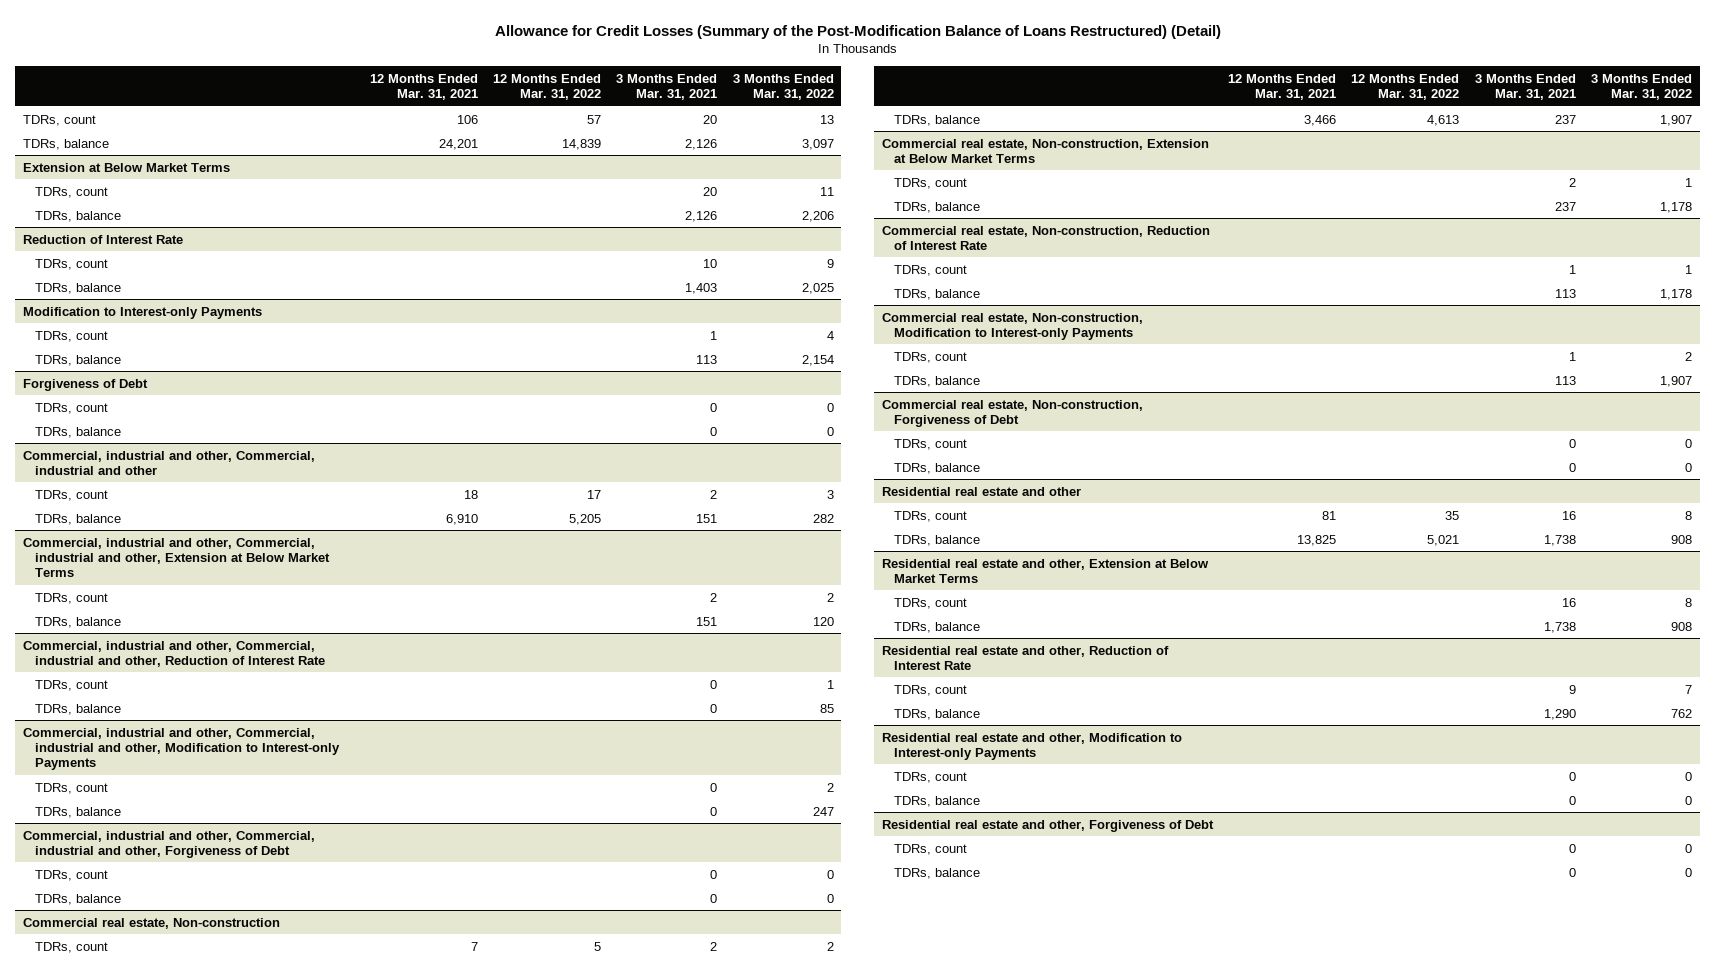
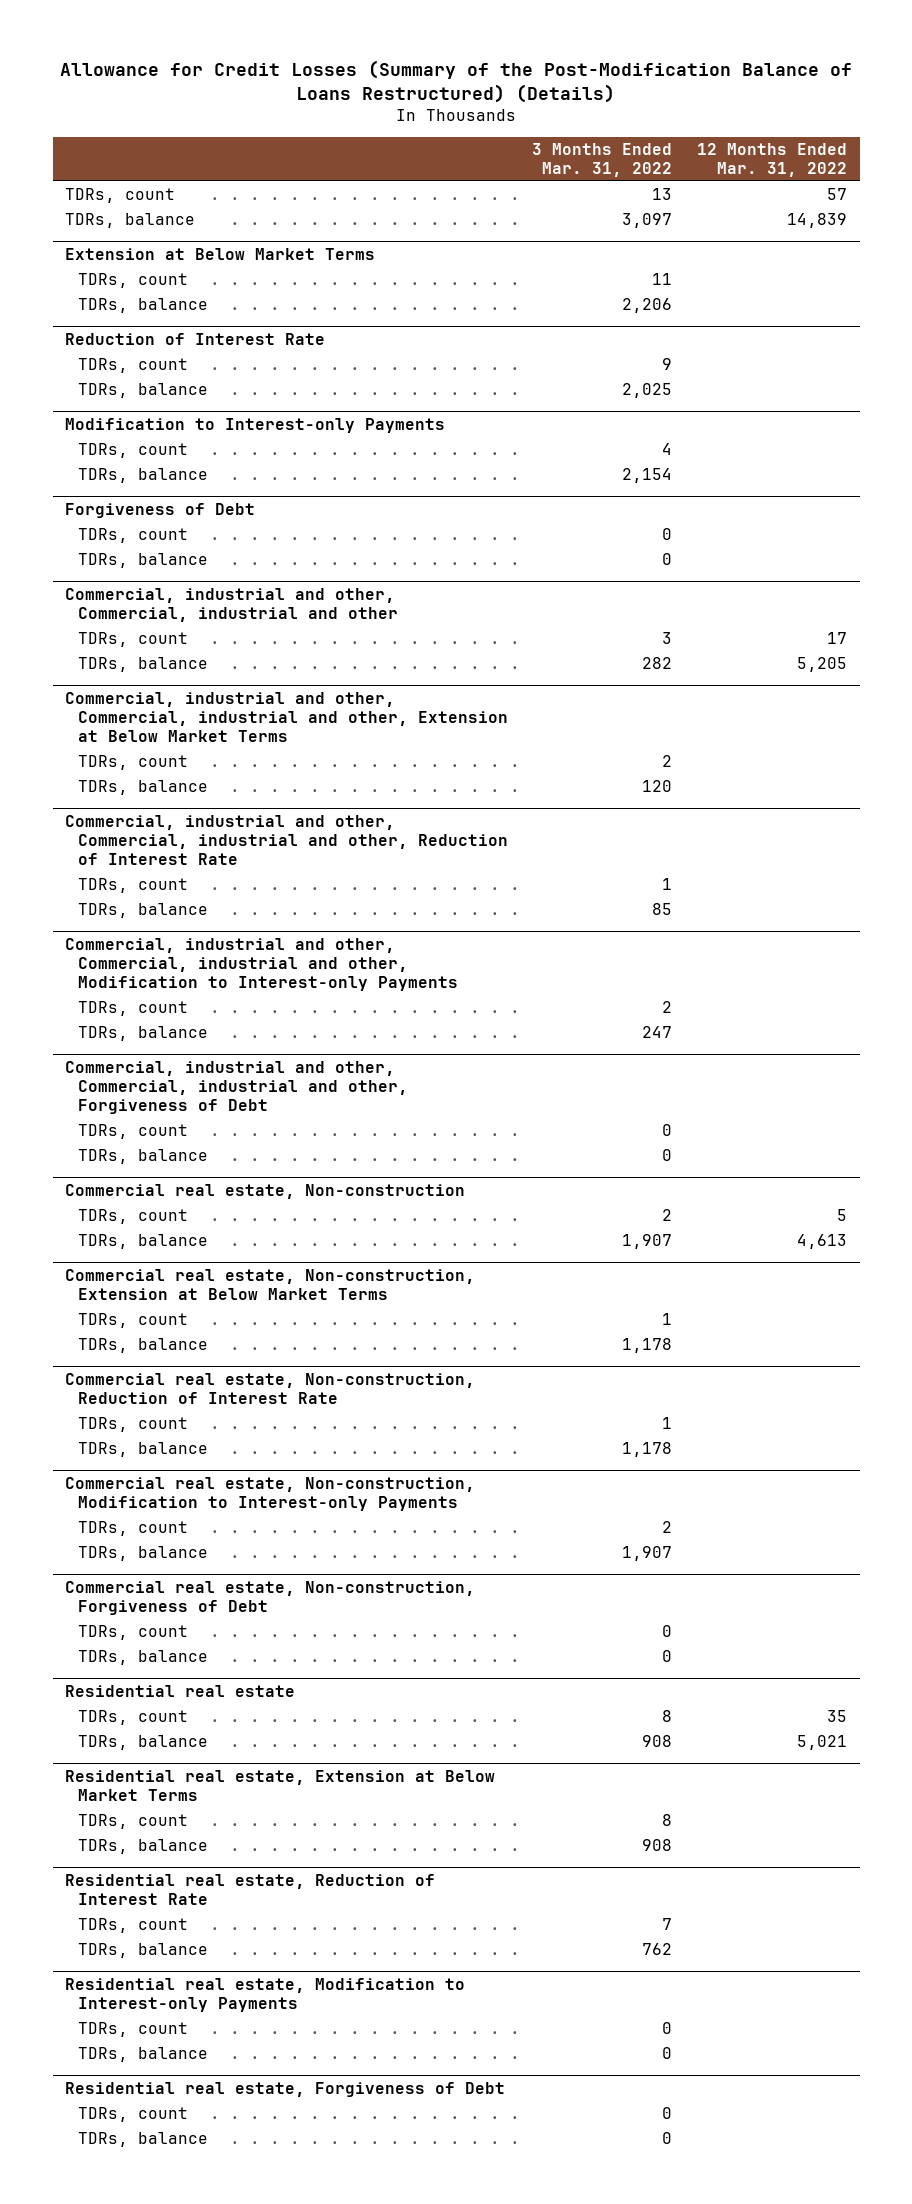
[494,24,1221,39] Allowance for Credit Losses (Summary of the Post-Modification Balance of Loans Restructured) (Detail) -> [60,60,853,104] Allowance for Credit Losses (Summary of the Post-Modification Balance of Loans Restructured) (Details)
[369,73,478,100] 12 Months Ended Mar. 31, 2021 -> none
[616,73,718,100] 3 Months Ended Mar. 31, 2021 -> none
[881,486,1081,496] Residential real estate and other -> [64,1684,295,1697] Residential real estate
[881,558,1209,583] Residential real estate and other, Extension at Below Market Terms -> [64,1769,495,1801] Residential real estate, Extension at Below Market Terms
[881,645,1169,670] Residential real estate and other, Reduction of Interest Rate -> [64,1873,435,1905] Residential real estate, Reduction of Interest Rate
[881,732,1182,760] Residential real estate and other, Modification to Interest-only Payments -> [64,1977,465,2012] Residential real estate, Modification to Interest-only Payments
[881,819,1214,832] Residential real estate and other, Forgiveness of Debt -> [64,2081,505,2097] Residential real estate, Forgiveness of Debt

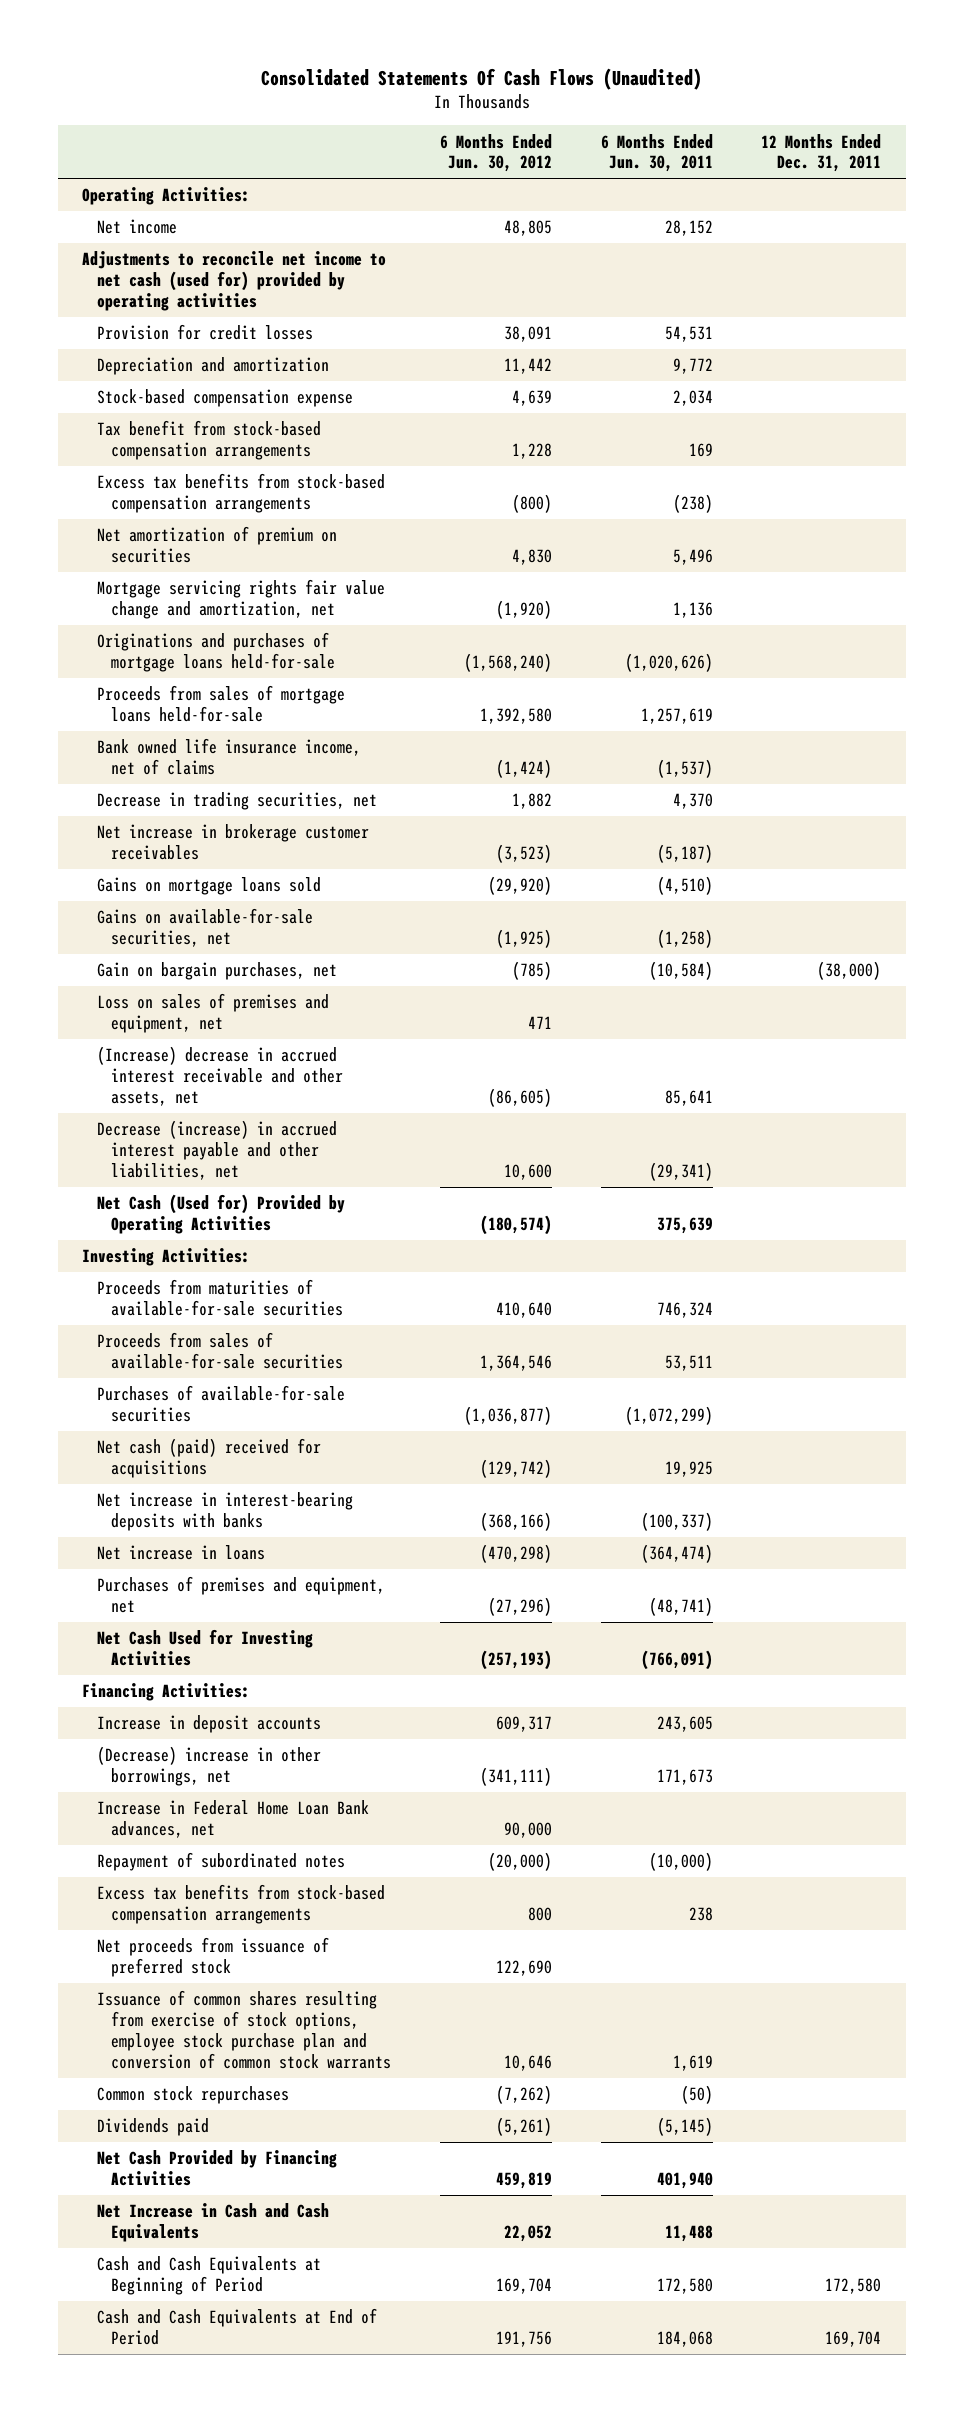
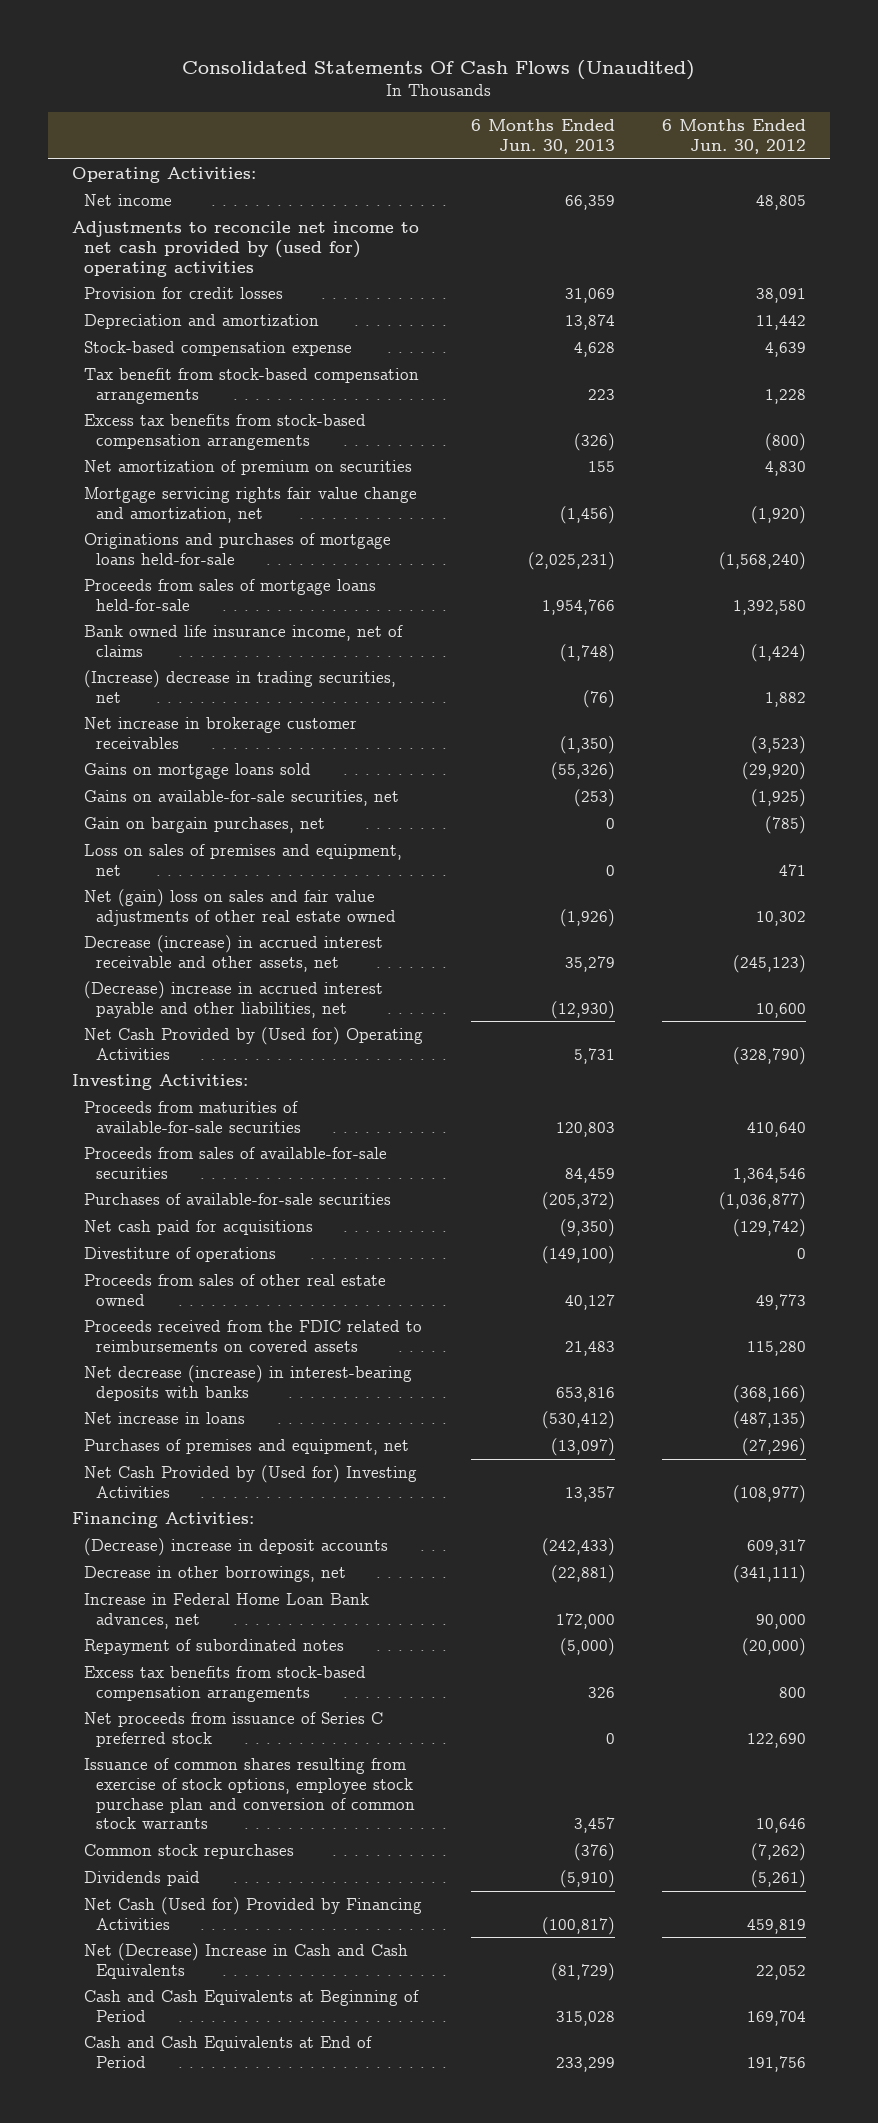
[600,133,713,173] 6 Months Ended Jun. 30, 2011 -> none
[761,133,882,173] 12 Months Ended Dec. 31, 2011 -> none
none -> [470,119,615,154] 6 Months Ended Jun. 30, 2013
[82,251,387,311] Adjustments to reconcile net income to net cash (used for) provided by operating activities -> [72,220,420,277] Adjustments to reconcile net income to net cash provided by (used for) operating activities
[96,792,377,811] Decrease in trading securities, net -> [84,669,397,703] (Increase) decrease in trading securities, net
none -> [84,888,397,926] Net (gain) loss on sales and fair value adjustments of other real estate owned
[96,1046,344,1106] (Increase) decrease in accrued interest receivable and other assets, net -> [84,934,384,972] Decrease (increase) in accrued interest receivable and other assets, net
[488,1087,553,1107] (86,605) -> [733,954,807,973] (245,123)
[96,1120,337,1180] Decrease (increase) in accrued interest payable and other liabilities, net -> [84,980,384,1018] (Decrease) increase in accrued interest payable and other liabilities, net
[96,1194,345,1234] Net Cash (Used for) Provided by Operating Activities -> [84,1026,424,1060] Net Cash Provided by (Used for) Operating Activities
[480,1214,553,1235] (180,574) -> [733,1046,807,1065] (328,790)
[96,1438,321,1478] Net cash (paid) received for acquisitions -> [84,1219,314,1235] Net cash paid for acquisitions
none -> [84,1246,277,1262] Divestiture of operations
none -> [84,1273,387,1306] Proceeds from sales of other real estate owned
none -> [84,1319,423,1352] Proceeds received from the FDIC related to reimbursements on covered assets
[96,1492,353,1531] Net increase in interest-bearing deposits with banks -> [84,1364,413,1401] Net decrease (increase) in interest-bearing deposits with banks
[480,1544,553,1564] (470,298) -> [733,1410,807,1429] (487,135)
[96,1629,313,1666] Net Cash Used for Investing Activities -> [84,1464,418,1498] Net Cash Provided by (Used for) Investing Activities
[480,1649,553,1670] (257,193) -> [733,1484,807,1503] (108,977)
[96,1715,321,1734] Increase in deposit accounts -> [84,1537,389,1556] (Decrease) increase in deposit accounts
[96,1746,321,1786] (Decrease) increase in other borrowings, net -> [84,1565,347,1582] Decrease in other borrowings, net
[96,1937,329,1977] Net proceeds from issuance of preferred stock -> [84,1711,384,1747] Net proceeds from issuance of Series C preferred stock
[96,2150,337,2186] Net Cash Provided by Financing Activities -> [84,1896,423,1930] Net Cash (Used for) Provided by Financing Activities
[96,2203,329,2242] Net Increase in Cash and Cash Equivalents -> [84,1942,409,1979] Net (Decrease) Increase in Cash and Cash Equivalents

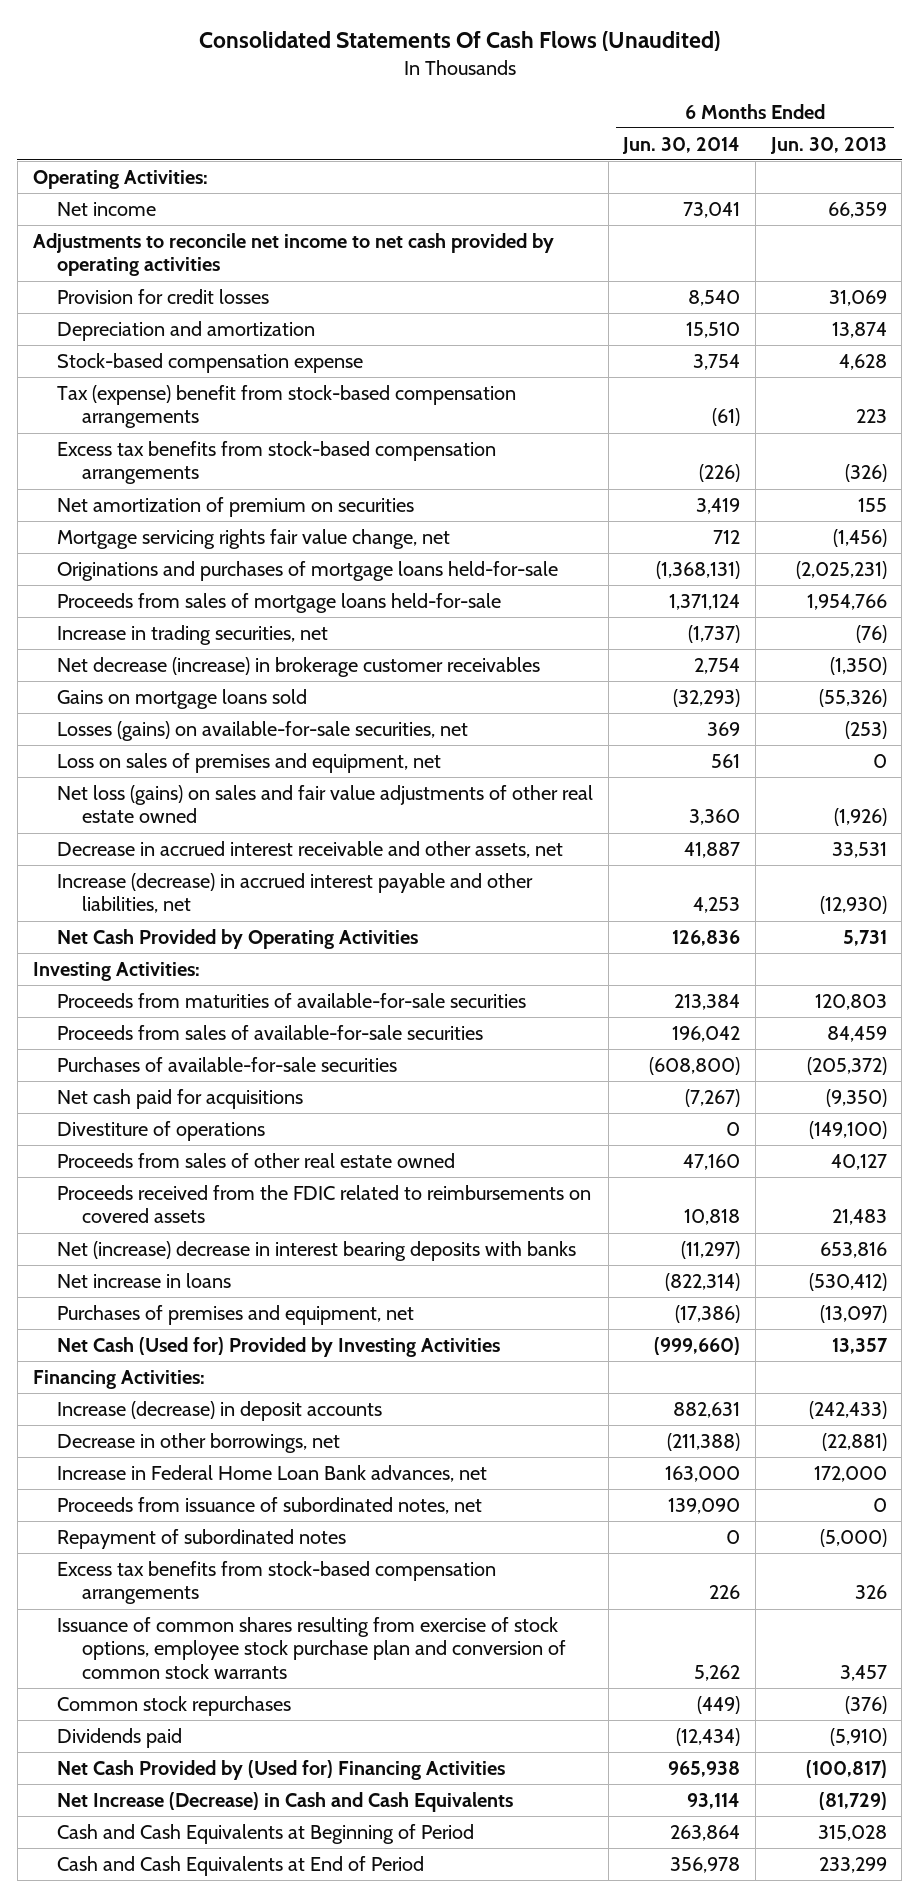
[662,119,807,154] 6 Months Ended Jun. 30, 2012 -> none
none -> [622,136,741,154] Jun. 30, 2014
[72,220,420,277] Adjustments to reconcile net income to net cash provided by (used for) operating activities -> [32,233,554,277] Adjustments to reconcile net income to net cash provided by operating activities
[84,367,420,404] Tax benefit from stock-based compensation arrangements -> [57,385,517,429] Tax (expense) benefit from stock-based compensation arrangements
[84,486,418,523] Mortgage servicing rights fair value change and amortization, net -> [57,529,451,550] Mortgage servicing rights fair value change, net
[84,624,404,657] Bank owned life insurance income, net of claims -> none
[84,669,397,703] (Increase) decrease in trading securities, net -> [57,625,329,646] Increase in trading securities, net
[84,716,358,749] Net increase in brokerage customer receivables -> [57,657,541,678] Net decrease (increase) in brokerage customer receivables
[84,816,326,833] Gain on bargain purchases, net -> none
[84,789,400,806] Gains on available-for-sale securities, net -> [57,721,469,742] Losses (gains) on available-for-sale securities, net
[84,888,397,926] Net (gain) loss on sales and fair value adjustments of other real estate owned -> [57,785,594,824] Net loss (gains) on sales and fair value adjustments of other real estate owned
[84,934,384,972] Decrease (increase) in accrued interest receivable and other assets, net -> [57,841,564,859] Decrease in accrued interest receivable and other assets, net
[564,955,615,972] 35,279 -> [831,842,887,859] 33,531
[84,980,384,1018] (Decrease) increase in accrued interest payable and other liabilities, net -> [57,873,534,914] Increase (decrease) in accrued interest payable and other liabilities, net
[84,1026,424,1060] Net Cash Provided by (Used for) Operating Activities -> [57,929,419,950] Net Cash Provided by Operating Activities
[84,1364,413,1401] Net decrease (increase) in interest-bearing deposits with banks -> [57,1241,577,1262] Net (increase) decrease in interest bearing deposits with banks
[84,1464,418,1498] Net Cash Provided by (Used for) Investing Activities -> [57,1337,501,1358] Net Cash (Used for) Provided by Investing Activities
[84,1537,389,1556] (Decrease) increase in deposit accounts -> [57,1401,383,1422] Increase (decrease) in deposit accounts
none -> [57,1497,483,1515] Proceeds from issuance of subordinated notes, net
[84,1711,384,1747] Net proceeds from issuance of Series C preferred stock -> none
[84,1896,423,1930] Net Cash (Used for) Provided by Financing Activities -> [57,1760,506,1781] Net Cash Provided by (Used for) Financing Activities
[84,1942,409,1979] Net (Decrease) Increase in Cash and Cash Equivalents -> [57,1792,514,1813] Net Increase (Decrease) in Cash and Cash Equivalents

